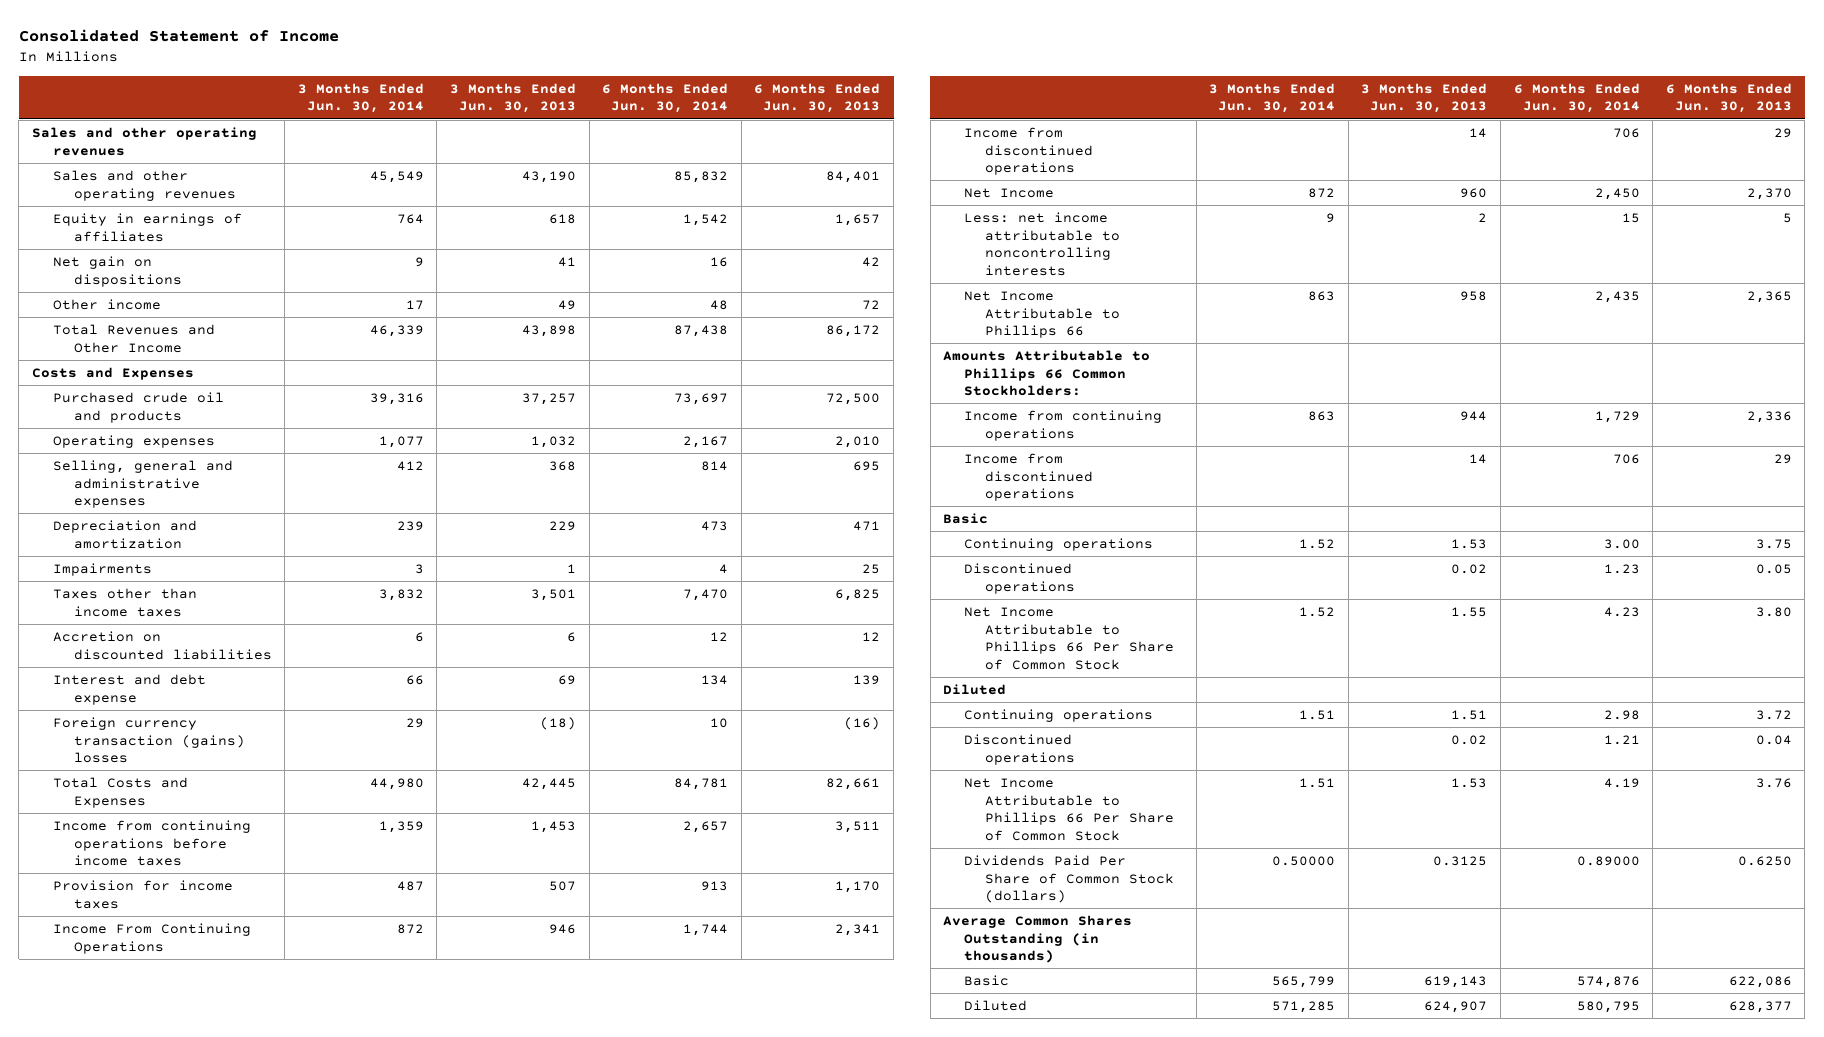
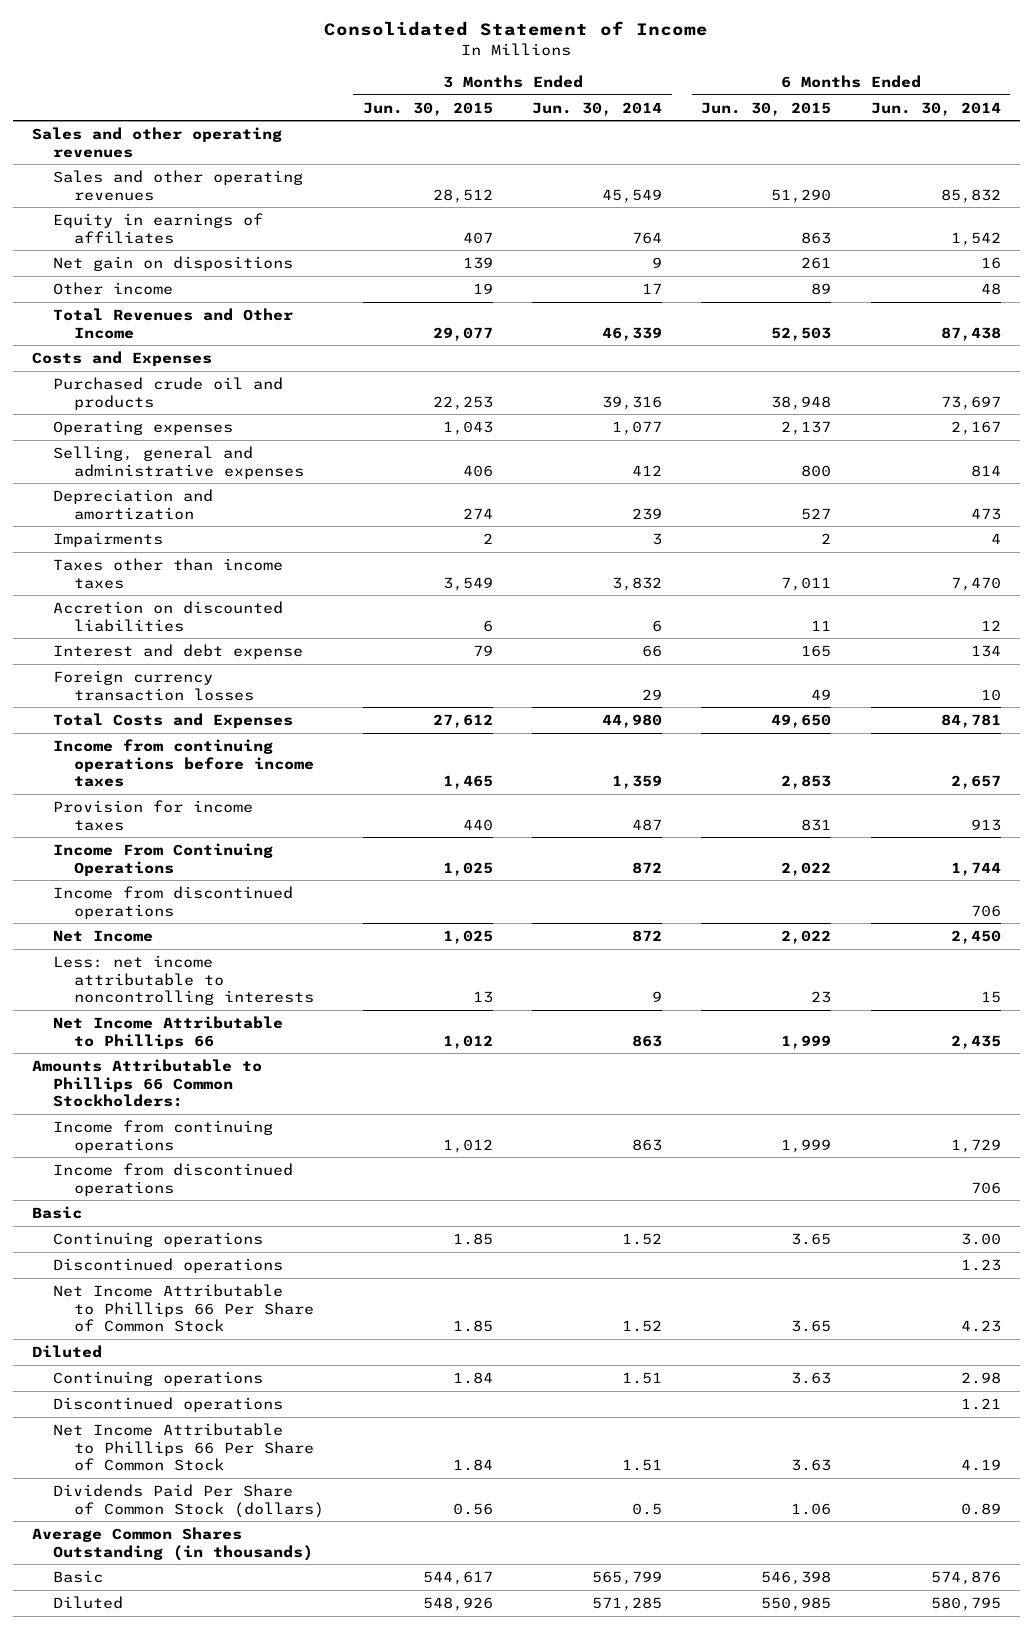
[450,82,577,114] 3 Months Ended Jun. 30, 2013 -> none
[754,82,881,114] 6 Months Ended Jun. 30, 2013 -> none
none -> [363,101,494,116] Jun. 30, 2015
none -> [701,101,832,116] Jun. 30, 2015
[52,716,245,764] Foreign currency transaction (gains) losses -> [53,669,254,701] Foreign currency transaction losses
[1272,855,1336,866] 0.50000 -> [632,1502,663,1515] 0.5
[1576,855,1640,866] 0.89000 -> [960,1502,1001,1515] 0.89

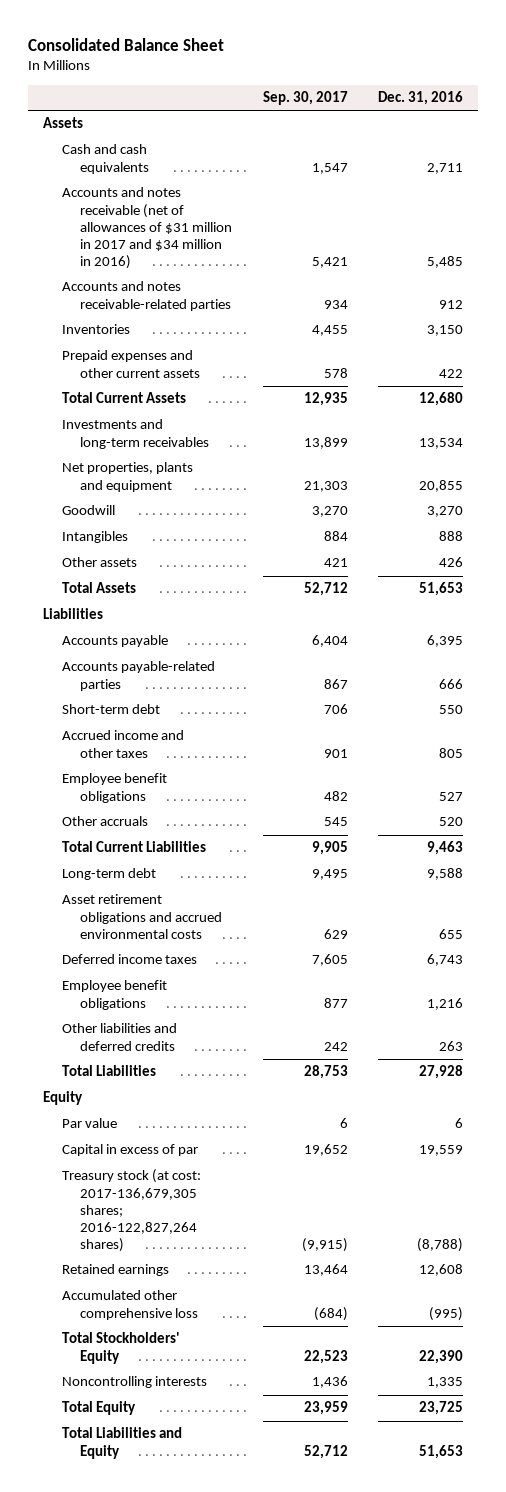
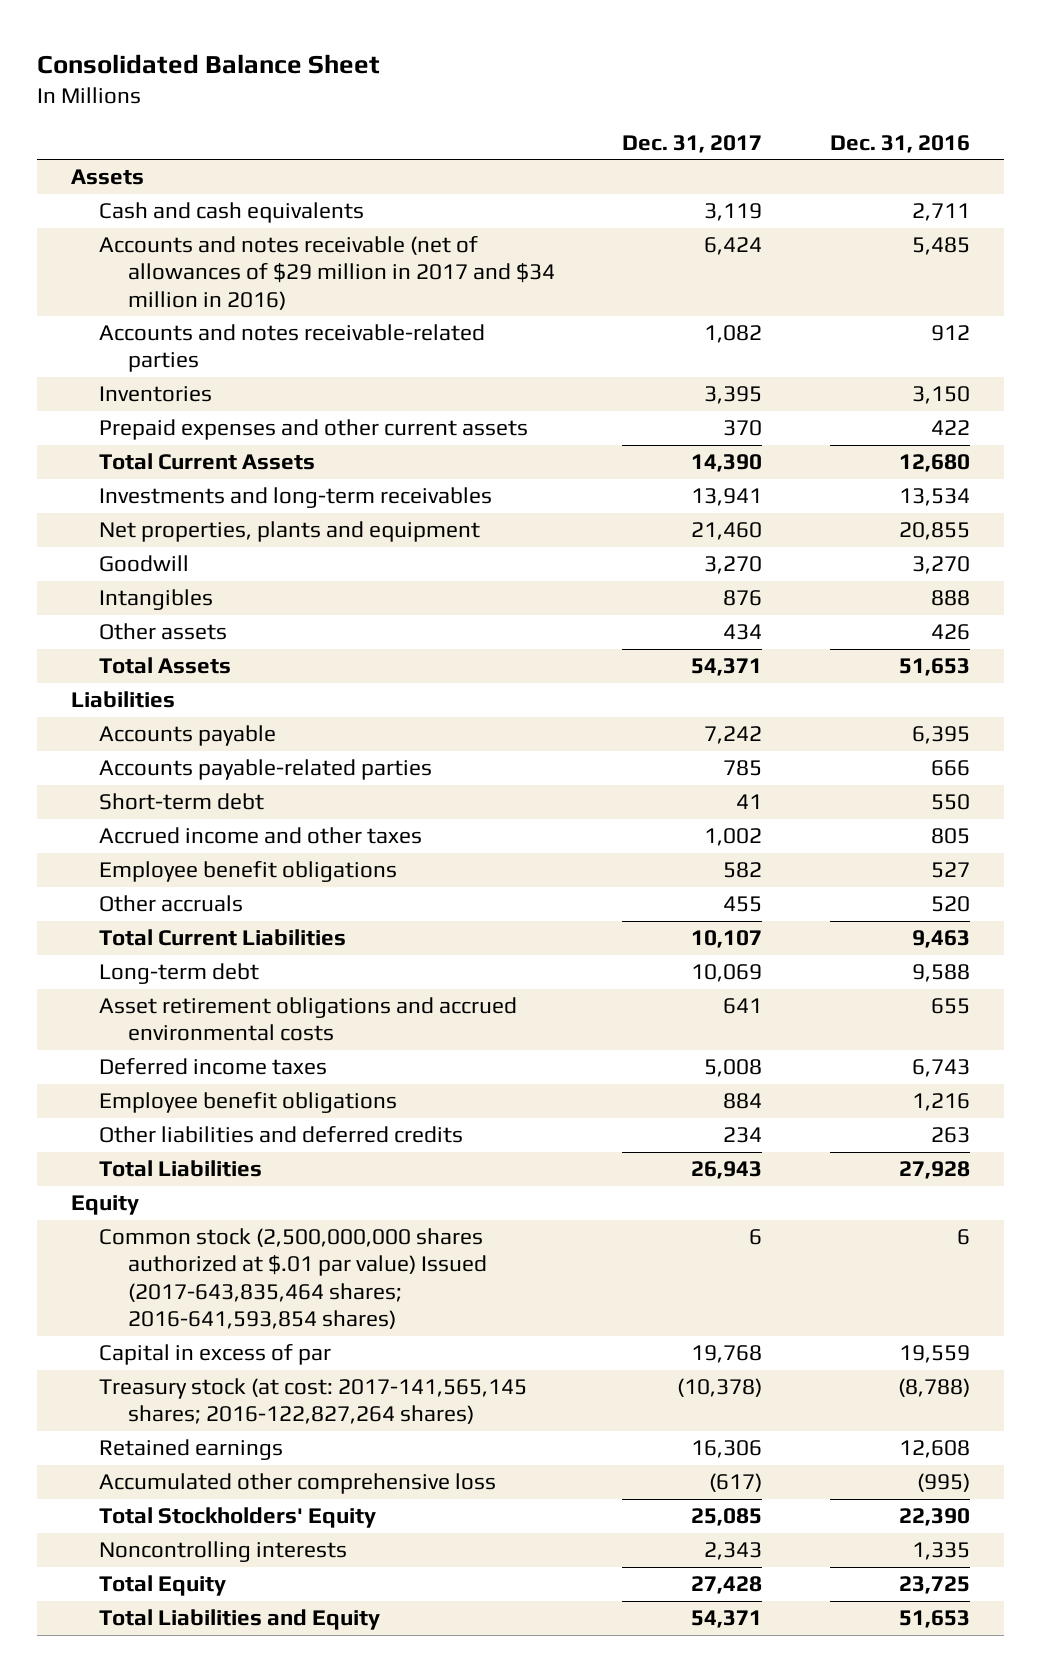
[262,91,348,106] Sep. 30, 2017 -> none
none -> [622,135,763,154] Dec. 31, 2017
[61,187,233,270] Accounts and notes receivable (net of allowances of $31 million in 2017 and $34 million in 2016) -> [99,236,555,310] Accounts and notes receivable (net of allowances of $29 million in 2017 and $34 million in 2016)
[61,1118,117,1129] Par value -> [99,1228,487,1330] Common stock (2,500,000,000 shares authorized at $.01 par value) Issued (2017-643,835,464 shares; 2016-641,593,854 shares)
[61,1169,201,1253] Treasury stock (at cost: 2017-136,679,305 shares; 2016-122,827,264 shares) -> [99,1378,528,1425] Treasury stock (at cost: 2017-141,565,145 shares; 2016-122,827,264 shares)

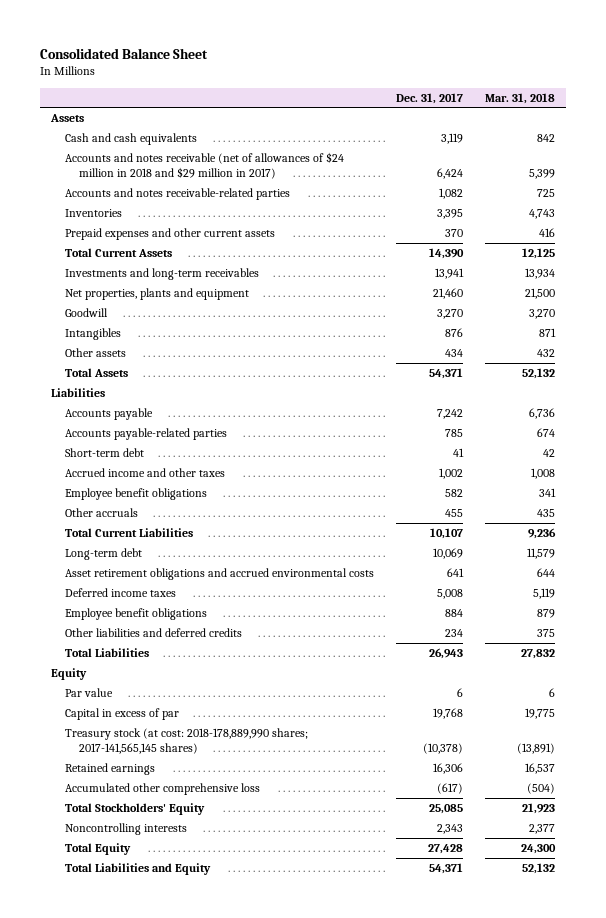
[829,135,970,154] Dec. 31, 2016 -> none
none -> [484,92,555,104] Mar. 31, 2018
[99,236,555,310] Accounts and notes receivable (net of allowances of $29 million in 2017 and $34 million in 2016) -> [65,152,345,180] Accounts and notes receivable (net of allowances of $24 million in 2018 and $29 million in 2017)
[99,1228,487,1330] Common stock (2,500,000,000 shares authorized at $.01 par value) Issued (2017-643,835,464 shares; 2016-641,593,854 shares) -> [65,688,114,698] Par value
[99,1378,528,1425] Treasury stock (at cost: 2017-141,565,145 shares; 2016-122,827,264 shares) -> [65,728,309,755] Treasury stock (at cost: 2018-178,889,990 shares; 2017-141,565,145 shares)

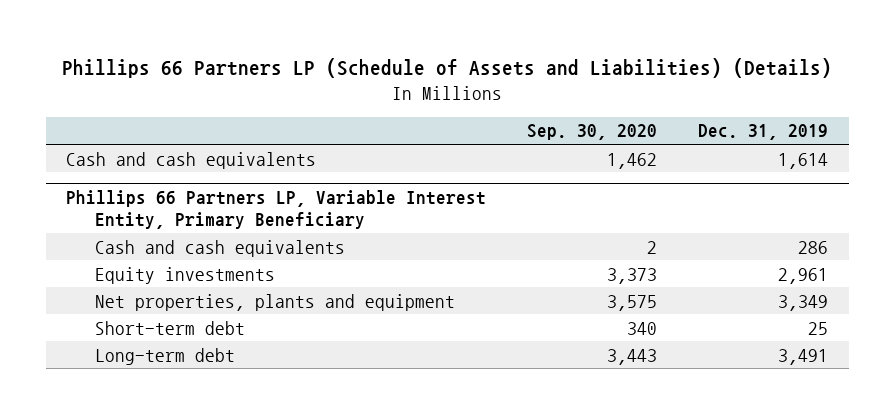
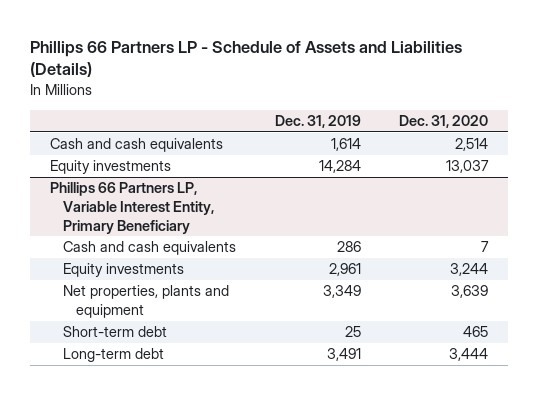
[62,58,833,79] Phillips 66 Partners LP (Schedule of Assets and Liabilities) (Details) -> [30,40,463,78] Phillips 66 Partners LP - Schedule of Assets and Liabilities (Details)
[527,124,658,141] Sep. 30, 2020 -> none
none -> [399,114,489,128] Dec. 31, 2020
none -> [49,160,171,175] Equity investments

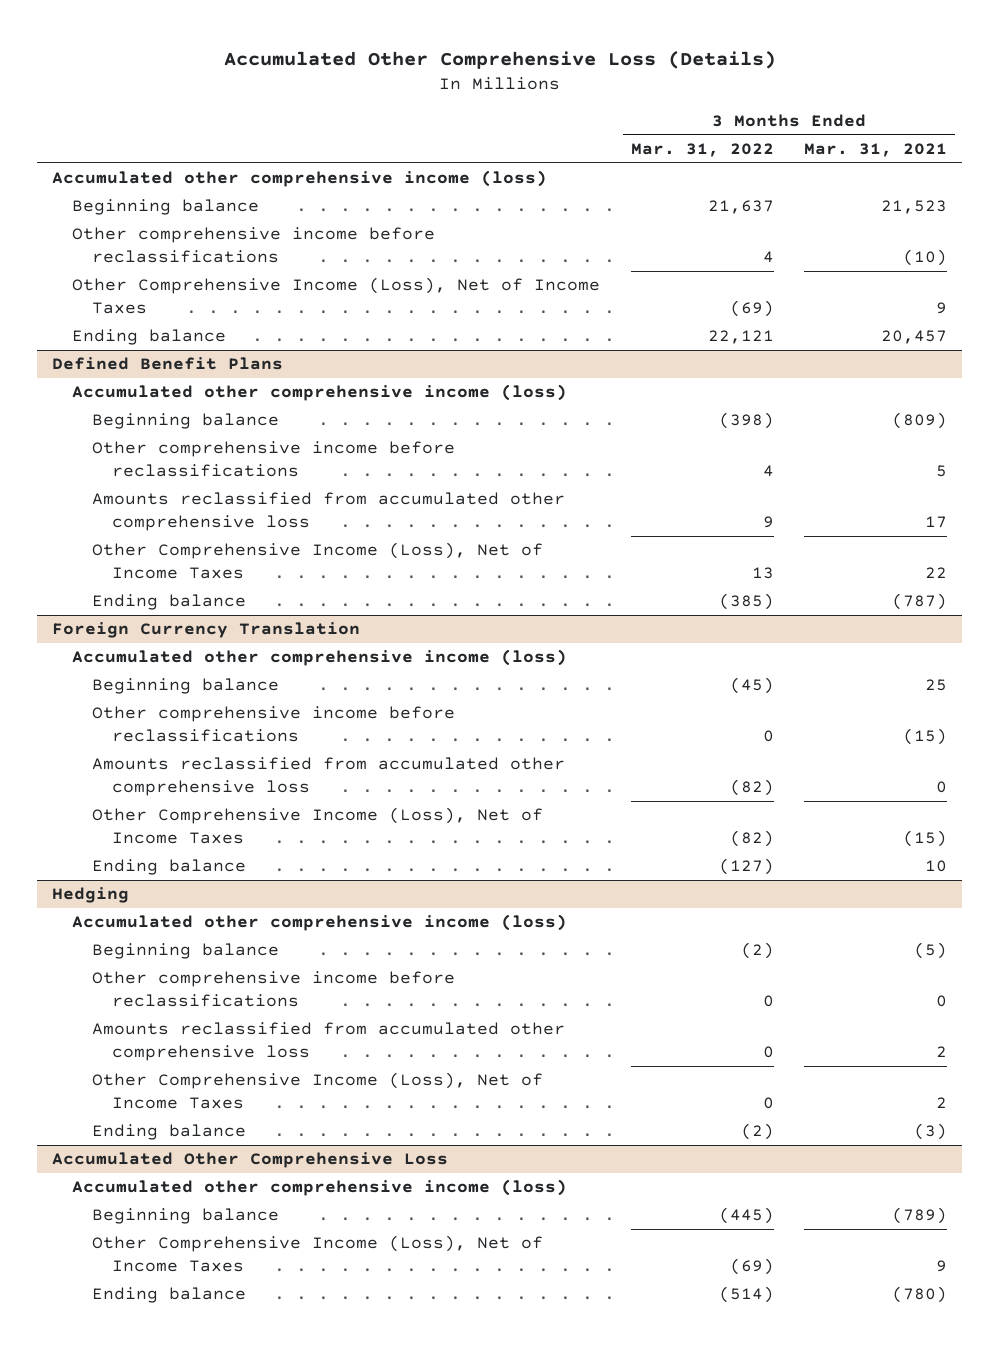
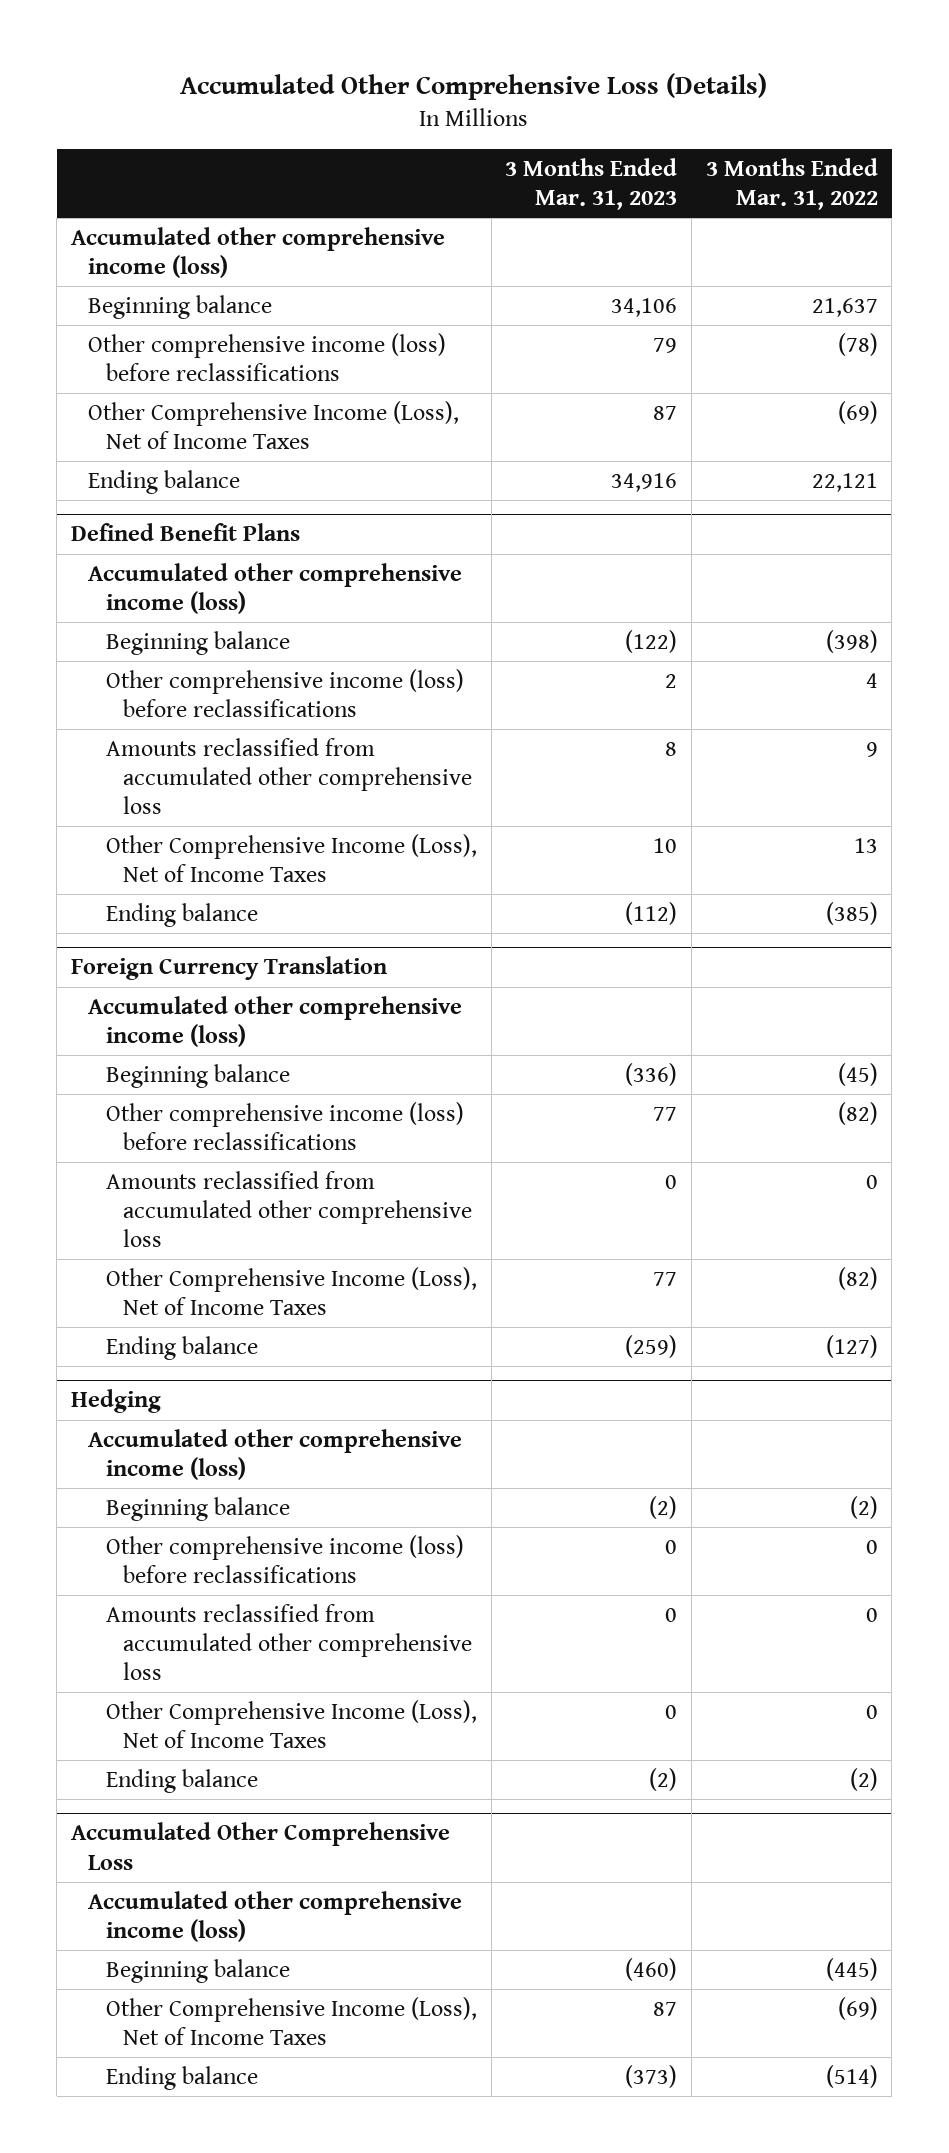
[804,142,948,157] Mar. 31, 2021 -> none
none -> [505,158,678,211] 3 Months Ended Mar. 31, 2023
[72,227,436,263] Other comprehensive income before reclassifications -> [88,332,447,381] Other comprehensive income (loss) before reclassifications
[762,250,774,263] 4 -> [837,332,878,356] (78)
[92,441,456,477] Other comprehensive income before reclassifications -> [105,668,464,717] Other comprehensive income (loss) before reclassifications
[92,706,456,742] Other comprehensive income before reclassifications -> [105,1101,464,1150] Other comprehensive income (loss) before reclassifications
[762,729,774,742] 0 -> [837,1101,878,1125] (82)
[729,778,774,796] (82) -> [865,1174,878,1189] 0
[92,971,456,1007] Other comprehensive income before reclassifications -> [105,1534,464,1583] Other comprehensive income (loss) before reclassifications

